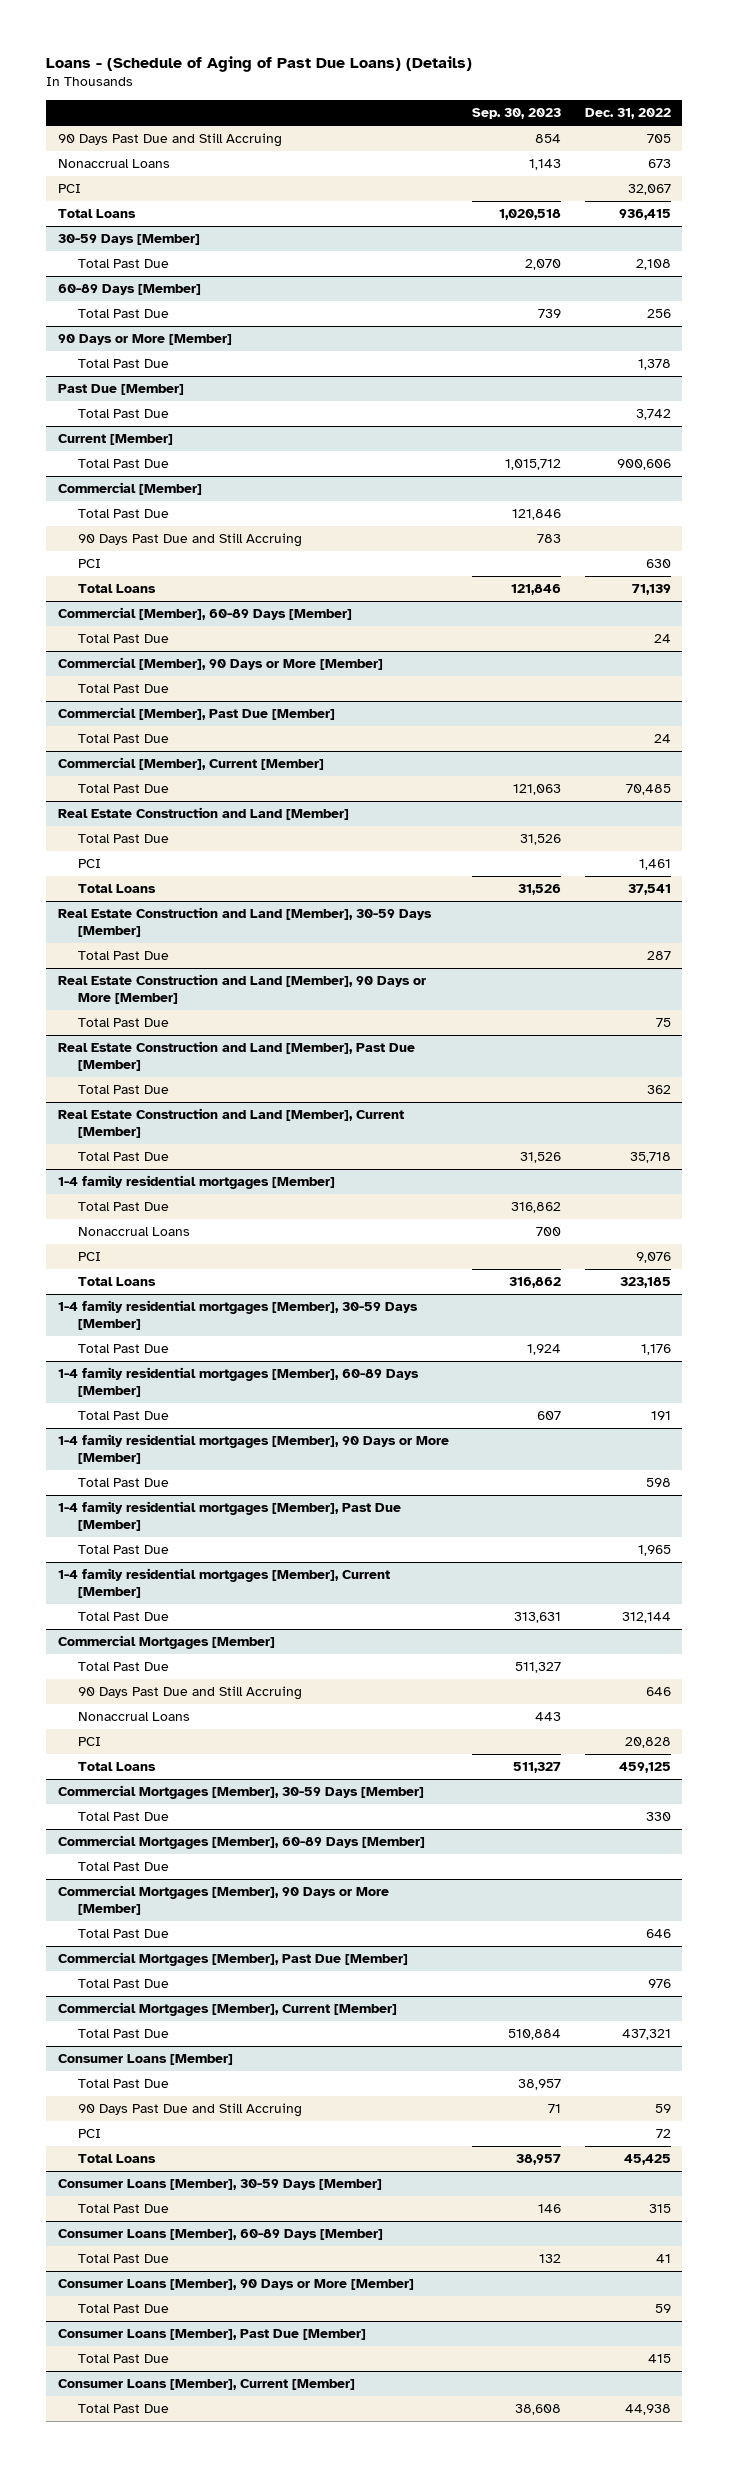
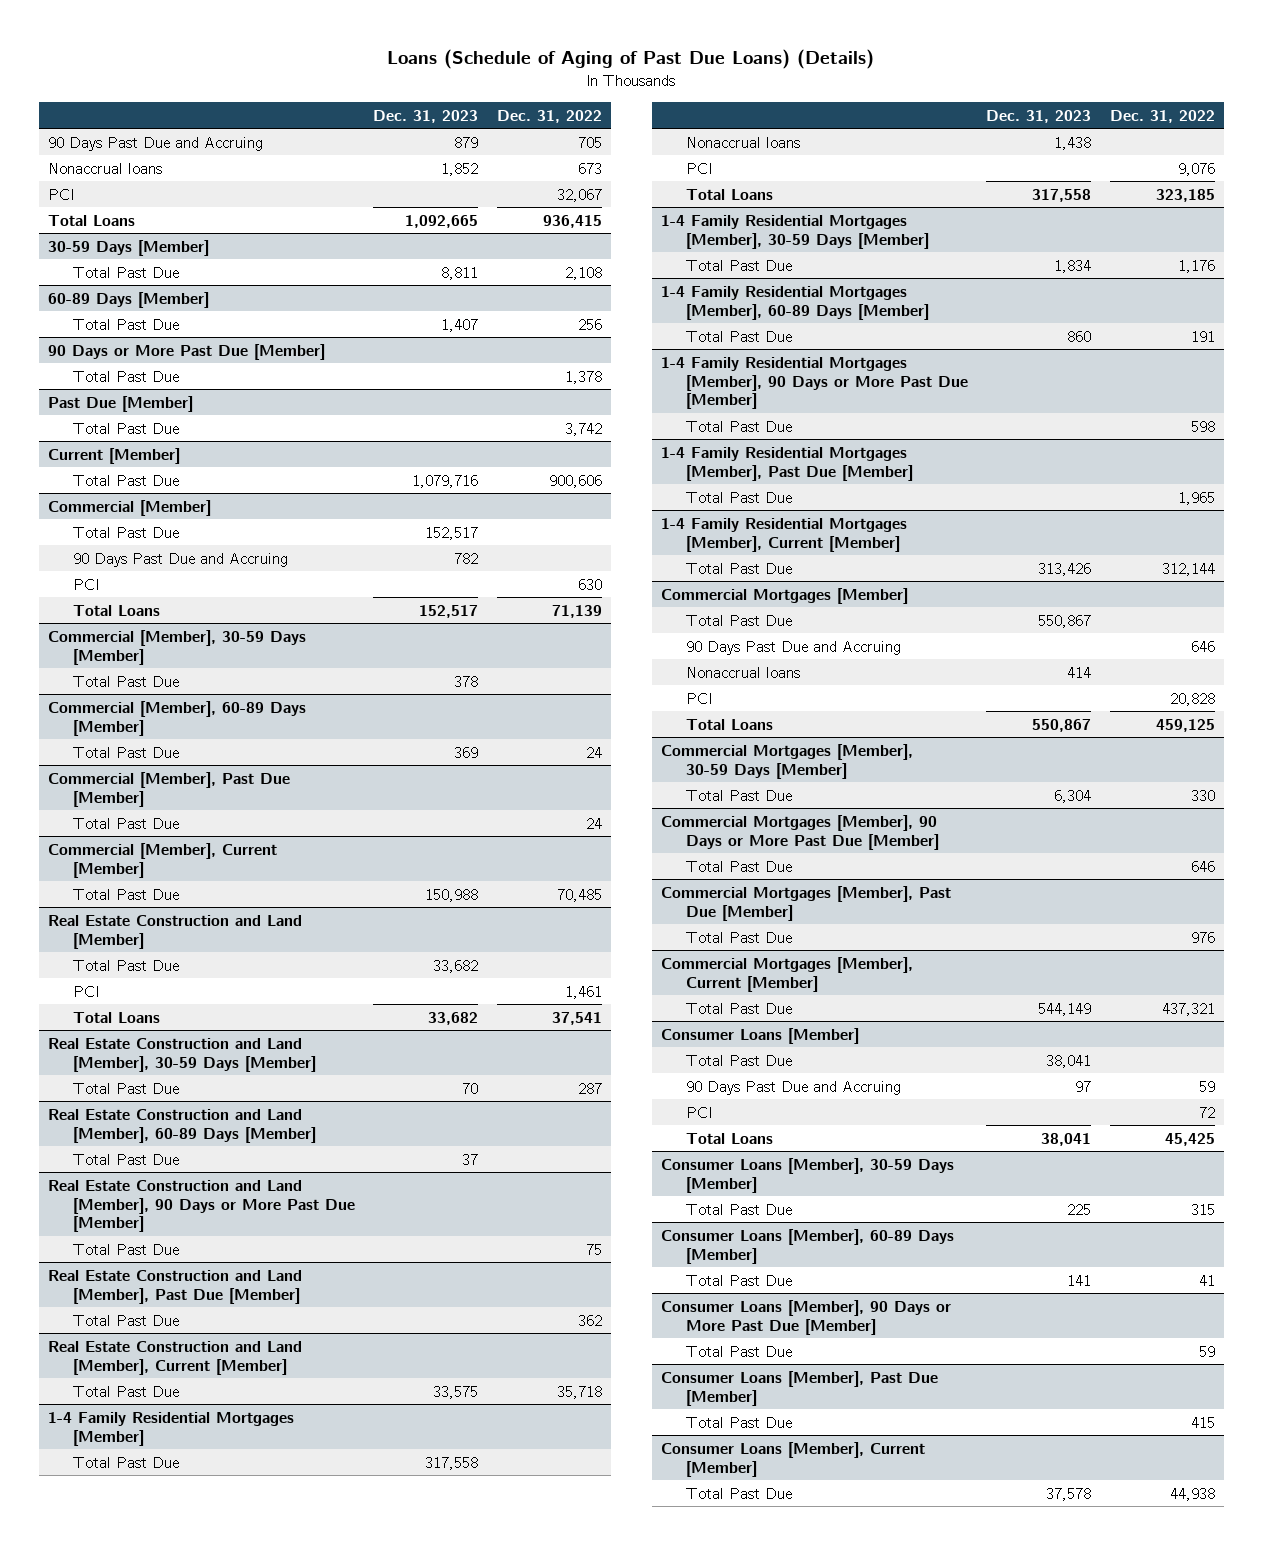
[46,55,473,72] Loans - (Schedule of Aging of Past Due Loans) (Details) -> [387,48,875,69] Loans (Schedule of Aging of Past Due Loans) (Details)
[472,108,562,120] Sep. 30, 2023 -> none
none -> [373,109,479,123] Dec. 31, 2023
[57,133,282,148] 90 Days Past Due and Still Accruing -> [47,136,263,151] 90 Days Past Due and Accruing
[57,159,170,169] Nonaccrual Loans -> [47,162,162,174] Nonaccrual loans
[57,334,232,346] 90 Days or More [Member] -> [47,343,325,360] 90 Days or More Past Due [Member]
[78,533,303,548] 90 Days Past Due and Still Accruing -> [72,552,288,567] 90 Days Past Due and Accruing
none -> [47,629,306,665] Commercial [Member], 30-59 Days [Member]
none -> [72,675,179,687] Total Past Due
[57,657,383,671] Commercial [Member], 90 Days or More [Member] -> none
[78,684,170,694] Total Past Due -> none
none -> [47,1108,316,1143] Real Estate Construction and Land [Member], 60-89 Days [Member]
none -> [72,1153,179,1165] Total Past Due
[57,974,426,1004] Real Estate Construction and Land [Member], 90 Days or More [Member] -> [47,1179,355,1233] Real Estate Construction and Land [Member], 90 Days or More Past Due [Member]
[57,1175,335,1190] 1-4 family residential mortgages [Member] -> [47,1411,294,1446] 1-4 Family Residential Mortgages [Member]
[78,1227,191,1237] Nonaccrual Loans -> [685,136,800,148] Nonaccrual loans
[57,1300,418,1330] 1-4 family residential mortgages [Member], 30-59 Days [Member] -> [660,214,929,249] 1-4 Family Residential Mortgages [Member], 30-59 Days [Member]
[57,1367,419,1397] 1-4 family residential mortgages [Member], 60-89 Days [Member] -> [660,285,929,320] 1-4 Family Residential Mortgages [Member], 60-89 Days [Member]
[57,1434,449,1464] 1-4 family residential mortgages [Member], 90 Days or More [Member] -> [660,356,968,410] 1-4 Family Residential Mortgages [Member], 90 Days or More Past Due [Member]
[57,1501,401,1531] 1-4 family residential mortgages [Member], Past Due [Member] -> [660,446,913,481] 1-4 Family Residential Mortgages [Member], Past Due [Member]
[57,1568,390,1598] 1-4 family residential mortgages [Member], Current [Member] -> [660,517,907,552] 1-4 Family Residential Mortgages [Member], Current [Member]
[78,1686,303,1701] 90 Days Past Due and Still Accruing -> [685,640,901,655] 90 Days Past Due and Accruing
[78,1712,191,1722] Nonaccrual Loans -> [685,666,800,678] Nonaccrual loans
[57,1835,425,1850] Commercial Mortgages [Member], 60-89 Days [Member] -> none
[78,1862,170,1872] Total Past Due -> none
[57,1885,389,1915] Commercial Mortgages [Member], 90 Days or More [Member] -> [660,814,939,850] Commercial Mortgages [Member], 90 Days or More Past Due [Member]
[78,2103,303,2118] 90 Days Past Due and Still Accruing -> [685,1080,901,1095] 90 Days Past Due and Accruing
[57,2279,414,2291] Consumer Loans [Member], 90 Days or More [Member] -> [660,1299,951,1335] Consumer Loans [Member], 90 Days or More Past Due [Member]

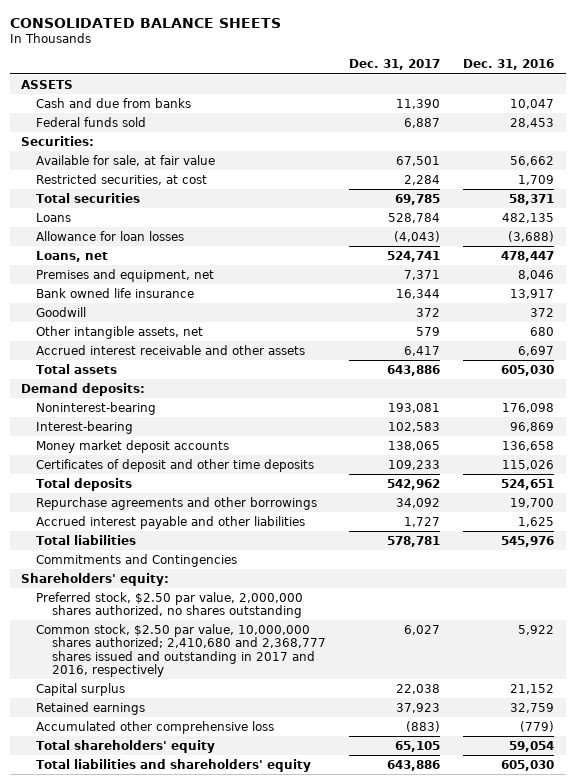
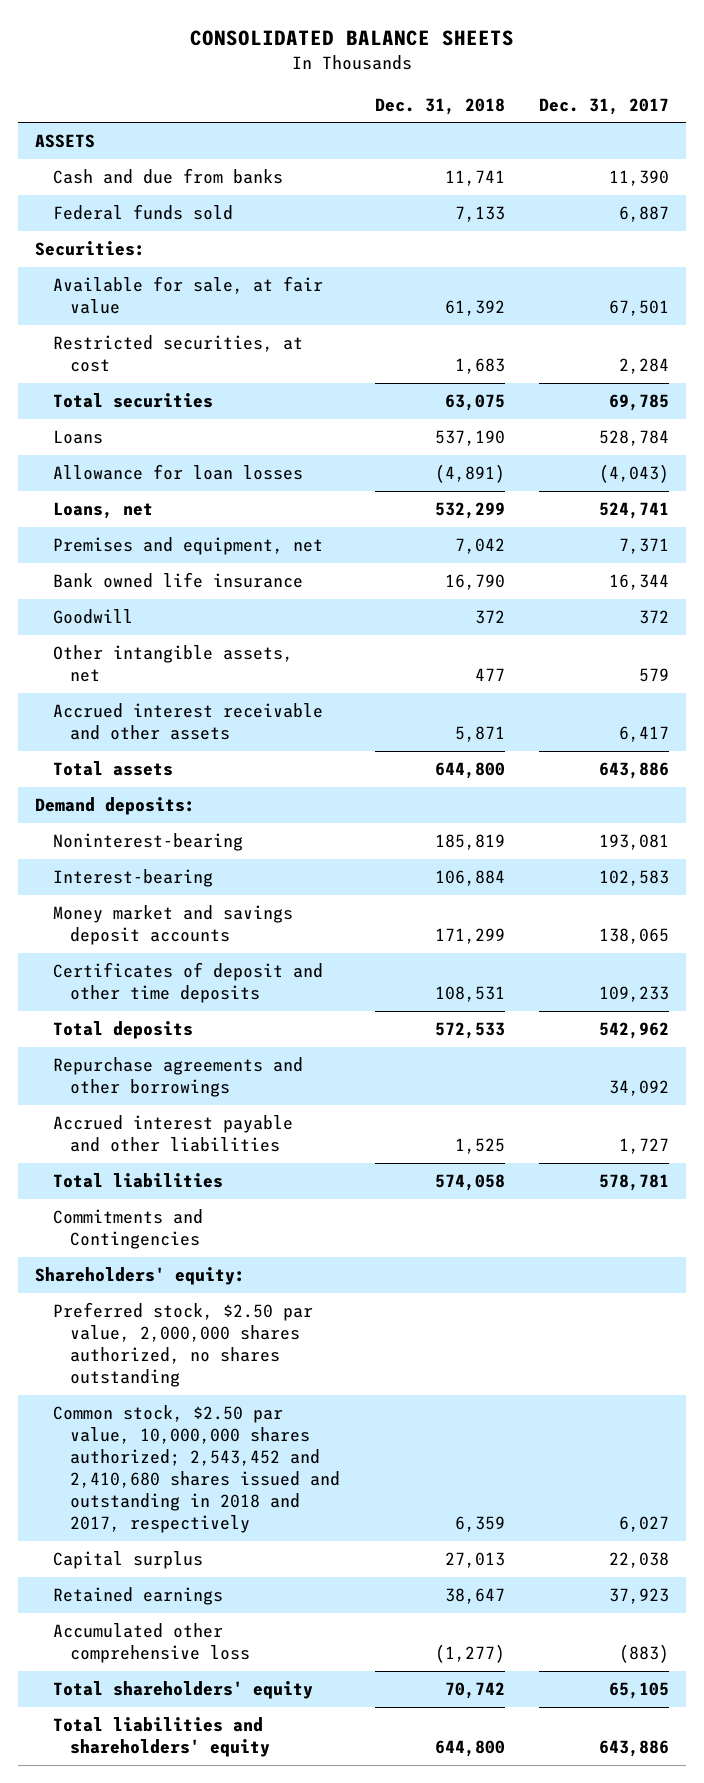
[463,59,555,71] Dec. 31, 2016 -> none
none -> [374,97,505,115] Dec. 31, 2018
[36,439,230,453] Money market deposit accounts -> [52,904,293,945] Money market and savings deposit accounts
[36,623,326,678] Common stock, $2.50 par value, 10,000,000 shares authorized; 2,410,680 and 2,368,777 shares issued and outstanding in 2017 and 2016, respectively -> [52,1404,341,1534] Common stock, $2.50 par value, 10,000,000 shares authorized; 2,543,452 and 2,410,680 shares issued and outstanding in 2018 and 2017, respectively

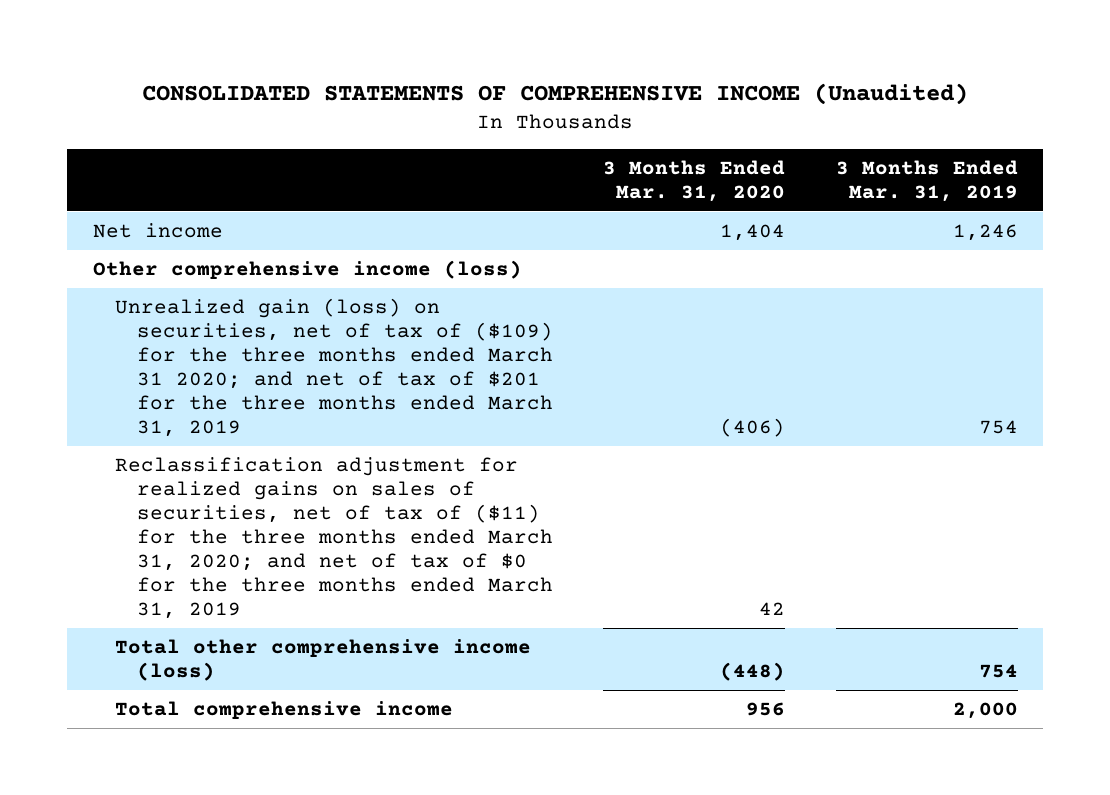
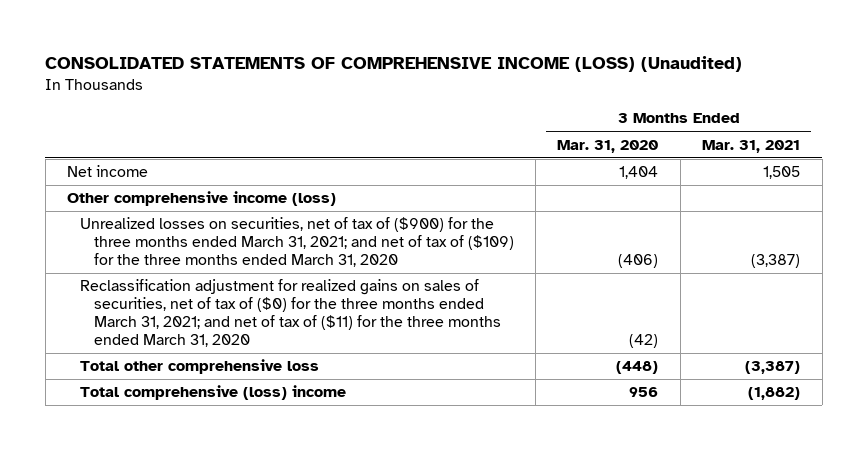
[142,82,969,105] CONSOLIDATED STATEMENTS OF COMPREHENSIVE INCOME (Unaudited) -> [45,56,743,73] CONSOLIDATED STATEMENTS OF COMPREHENSIVE INCOME (LOSS) (Unaudited)
[835,159,1018,203] 3 Months Ended Mar. 31, 2019 -> none
none -> [702,139,801,153] Mar. 31, 2021
[114,297,553,438] Unrealized gain (loss) on securities, net of tax of ($109) for the three months ended March 31 2020; and net of tax of $201 for the three months ended March 31, 2019 -> [80,217,514,268] Unrealized losses on securities, net of tax of ($900) for the three months ended March 31, 2021; and net of tax of ($109) for the three months ended March 31, 2020
[114,456,553,620] Reclassification adjustment for realized gains on sales of securities, net of tax of ($11) for the three months ended March 31, 2020; and net of tax of $0 for the three months ended March 31, 2019 -> [80,279,501,348] Reclassification adjustment for realized gains on sales of securities, net of tax of ($0) for the three months ended March 31, 2021; and net of tax of ($11) for the three months ended March 31, 2020
[759,602,786,616] 42 -> [629,334,659,349] (42)
[114,638,531,682] Total other comprehensive income (loss) -> [80,359,320,375] Total other comprehensive loss
[114,700,453,719] Total comprehensive income -> [80,385,347,401] Total comprehensive (loss) income

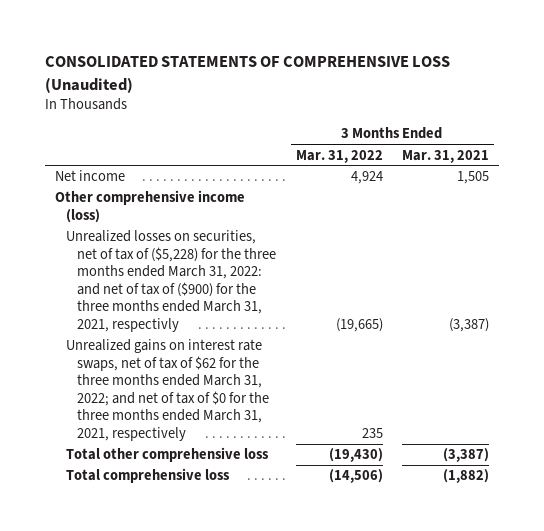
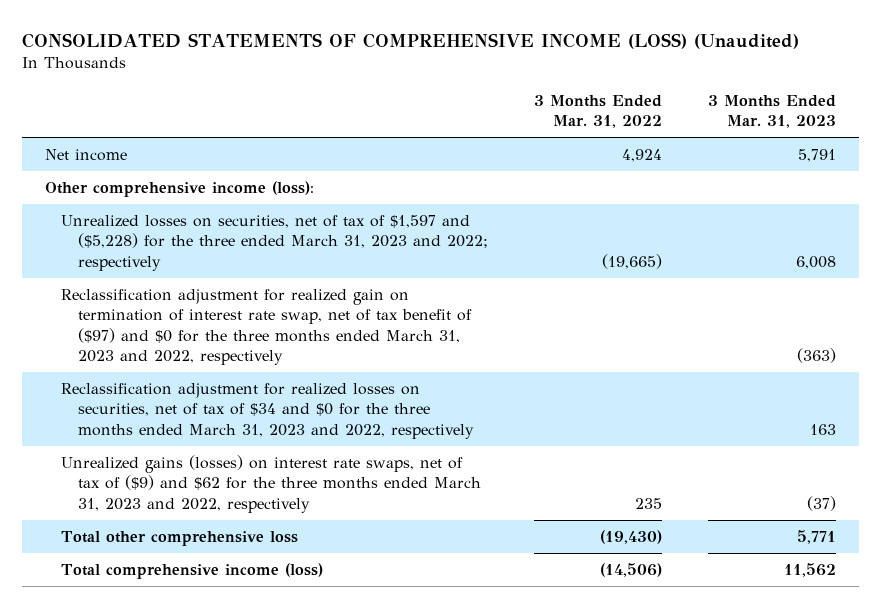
[45,56,451,93] CONSOLIDATED STATEMENTS OF COMPREHENSIVE LOSS (Unaudited) -> [21,32,799,49] CONSOLIDATED STATEMENTS OF COMPREHENSIVE INCOME (LOSS) (Unaudited)
[402,149,490,163] Mar. 31, 2021 -> none
none -> [707,94,836,129] 3 Months Ended Mar. 31, 2023
[54,190,245,223] Other comprehensive income (loss) -> [44,180,314,197] Other comprehensive income (loss):
[66,230,277,332] Unrealized losses on securities, net of tax of ($5,228) for the three months ended March 31, 2022: and net of tax of ($900) for the three months ended March 31, 2021, respectivly -> [61,214,488,271] Unrealized losses on securities, net of tax of $1,597 and ($5,228) for the three ended March 31, 2023 and 2022; respectively
none -> [61,288,472,365] Reclassification adjustment for realized gain on termination of interest rate swap, net of tax benefit of ($97) and $0 for the three months ended March 31, 2023 and 2022, respectively
none -> [61,382,474,439] Reclassification adjustment for realized losses on securities, net of tax of $34 and $0 for the three months ended March 31, 2023 and 2022, respectively
[66,339,270,441] Unrealized gains on interest rate swaps, net of tax of $62 for the three months ended March 31, 2022; and net of tax of $0 for the three months ended March 31, 2021, respectively -> [61,454,481,513] Unrealized gains (losses) on interest rate swaps, net of tax of ($9) and $62 for the three months ended March 31, 2023 and 2022, respectively
[66,468,231,484] Total comprehensive loss -> [61,562,324,579] Total comprehensive income (loss)

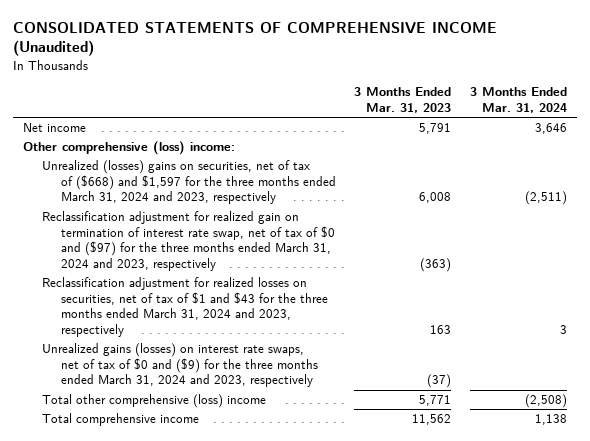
[21,32,799,49] CONSOLIDATED STATEMENTS OF COMPREHENSIVE INCOME (LOSS) (Unaudited) -> [13,21,498,57] CONSOLIDATED STATEMENTS OF COMPREHENSIVE INCOME (Unaudited)
[533,94,662,129] 3 Months Ended Mar. 31, 2022 -> none
none -> [470,87,568,113] 3 Months Ended Mar. 31, 2024
[44,180,314,197] Other comprehensive income (loss): -> [22,141,235,156] Other comprehensive (loss) income:
[61,214,488,271] Unrealized losses on securities, net of tax of $1,597 and ($5,228) for the three ended March 31, 2023 and 2022; respectively -> [41,160,336,205] Unrealized (losses) gains on securities, net of tax of ($668) and $1,597 for the three months ended March 31, 2024 and 2023, respectively
[61,288,472,365] Reclassification adjustment for realized gain on termination of interest rate swap, net of tax benefit of ($97) and $0 for the three months ended March 31, 2023 and 2022, respectively -> [41,211,335,272] Reclassification adjustment for realized gain on termination of interest rate swap, net of tax of $0 and ($97) for the three months ended March 31, 2024 and 2023, respectively
[61,382,474,439] Reclassification adjustment for realized losses on securities, net of tax of $34 and $0 for the three months ended March 31, 2023 and 2022, respectively -> [41,277,328,338] Reclassification adjustment for realized losses on securities, net of tax of $1 and $43 for the three months ended March 31, 2024 and 2023, respectively
[61,454,481,513] Unrealized gains (losses) on interest rate swaps, net of tax of ($9) and $62 for the three months ended March 31, 2023 and 2022, respectively -> [41,343,318,388] Unrealized gains (losses) on interest rate swaps, net of tax of $0 and ($9) for the three months ended March 31, 2024 and 2023, respectively
[61,530,299,546] Total other comprehensive loss -> [41,394,266,409] Total other comprehensive (loss) income
[61,562,324,579] Total comprehensive income (loss) -> [41,413,199,427] Total comprehensive income

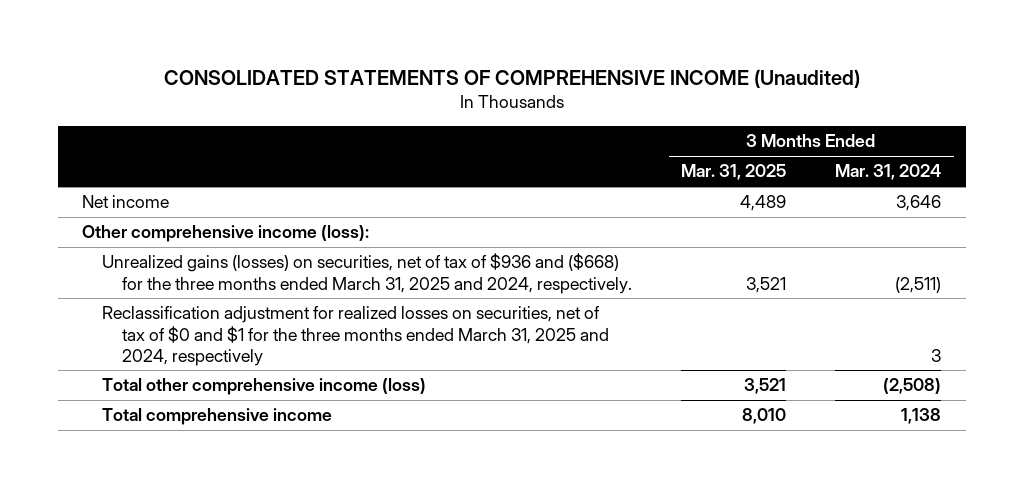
[354,87,452,113] 3 Months Ended Mar. 31, 2023 -> none
none -> [681,164,787,181] Mar. 31, 2025
[41,211,335,272] Reclassification adjustment for realized gain on termination of interest rate swap, net of tax of $0 and ($97) for the three months ended March 31, 2024 and 2023, respectively -> none
[41,343,318,388] Unrealized gains (losses) on interest rate swaps, net of tax of $0 and ($9) for the three months ended March 31, 2024 and 2023, respectively -> none
[22,141,235,156] Other comprehensive (loss) income: -> [82,225,370,243] Other comprehensive income (loss):
[41,160,336,205] Unrealized (losses) gains on securities, net of tax of ($668) and $1,597 for the three months ended March 31, 2024 and 2023, respectively -> [102,253,632,294] Unrealized gains (losses) on securities, net of tax of $936 and ($668) for the three months ended March 31, 2025 and 2024, respectively.
[41,277,328,338] Reclassification adjustment for realized losses on securities, net of tax of $1 and $43 for the three months ended March 31, 2024 and 2023, respectively -> [102,306,609,366] Reclassification adjustment for realized losses on securities, net of tax of $0 and $1 for the three months ended March 31, 2025 and 2024, respectively
[41,394,266,409] Total other comprehensive (loss) income -> [102,378,427,396] Total other comprehensive income (loss)

